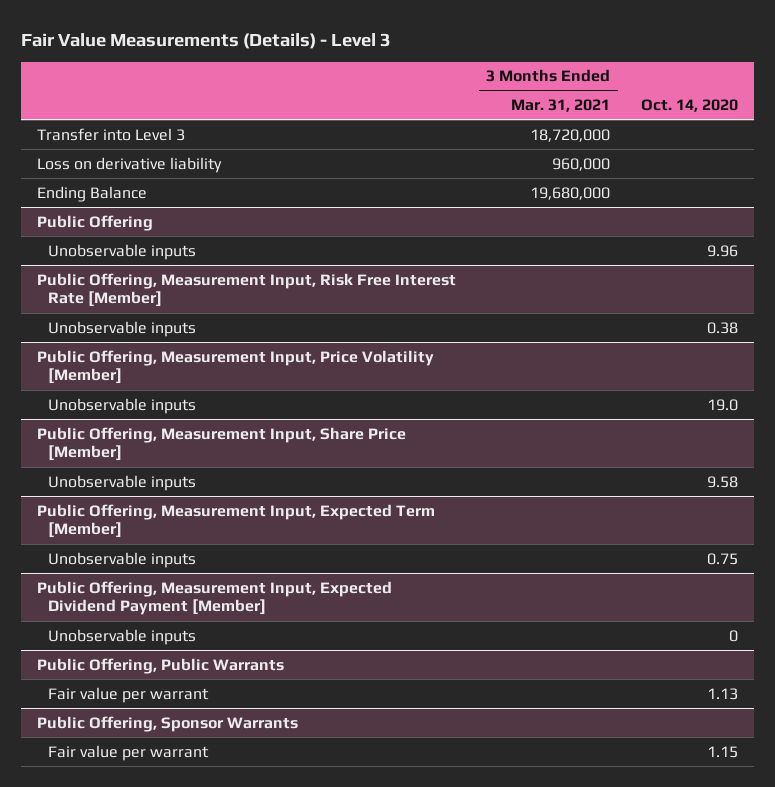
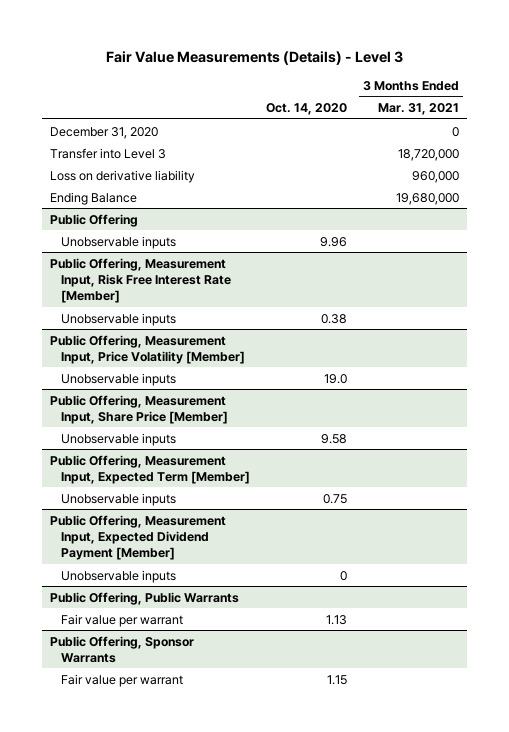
none -> [50,126,159,139] December 31, 2020

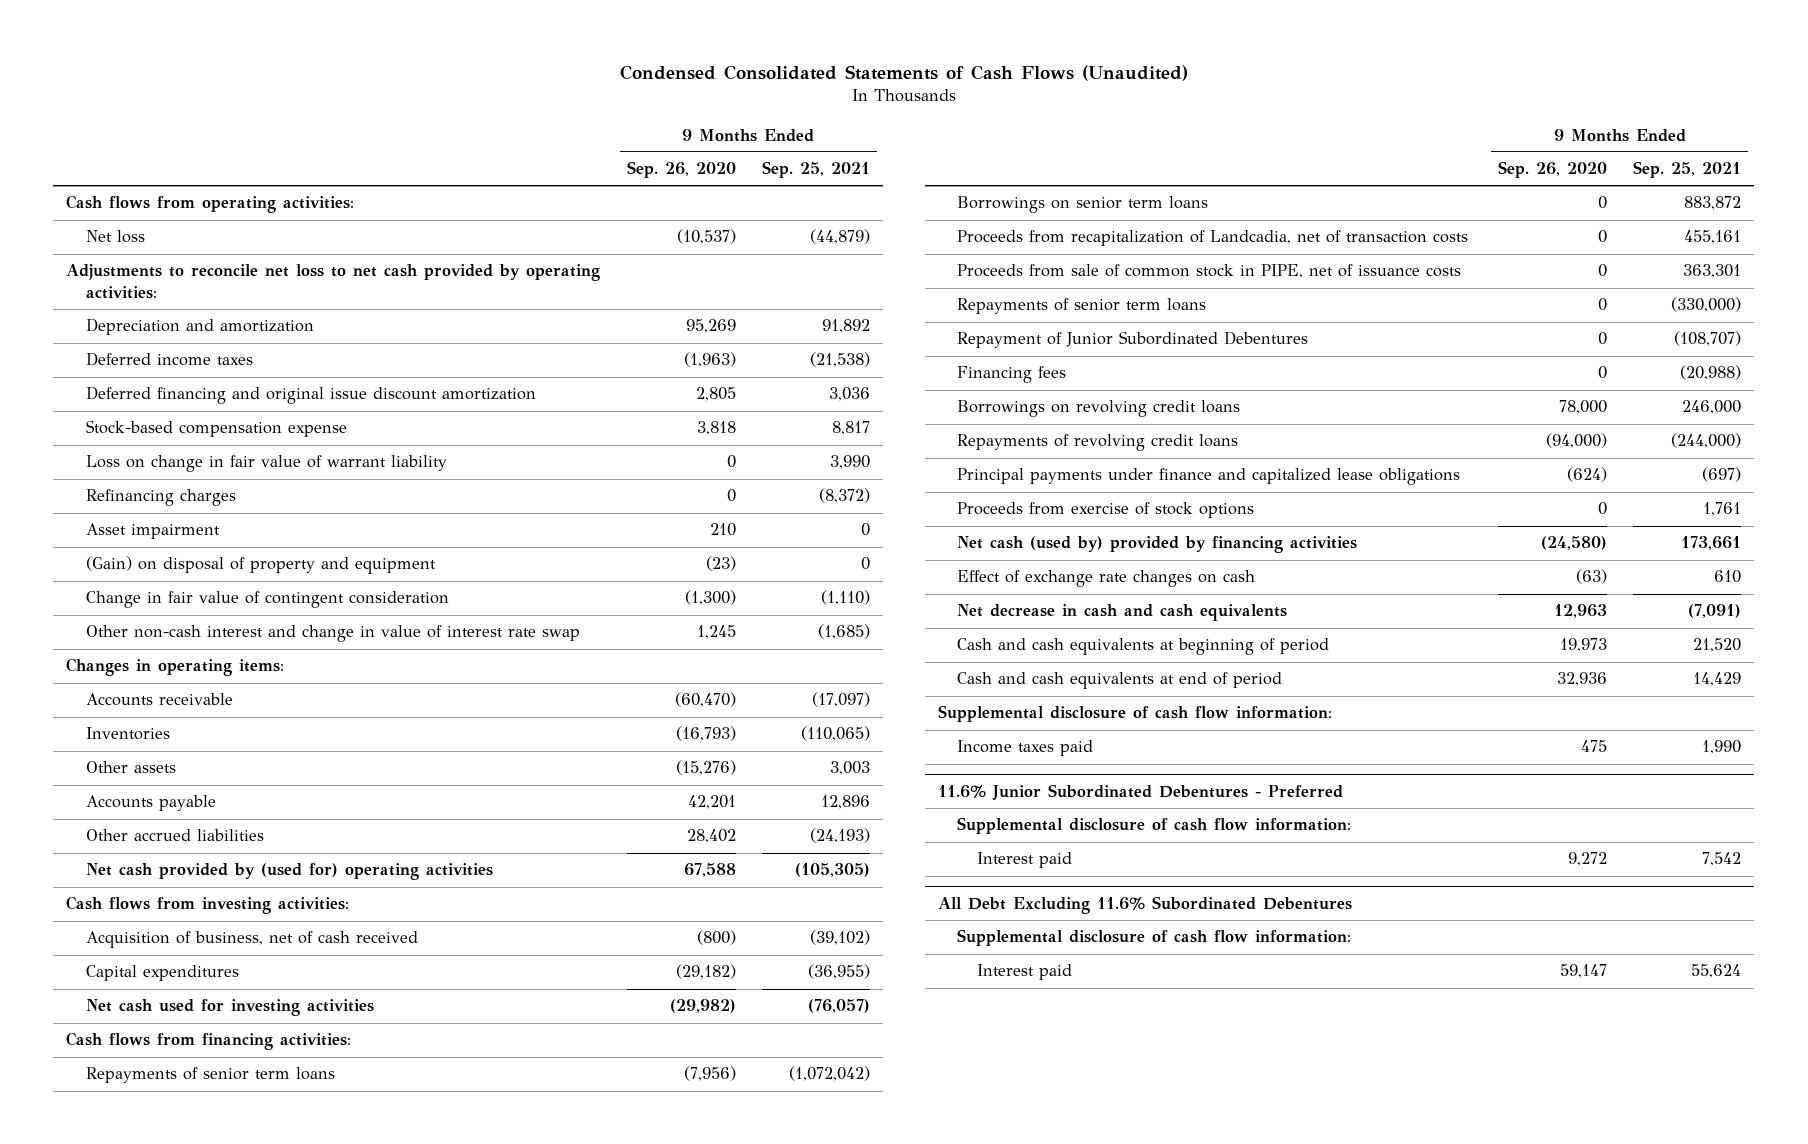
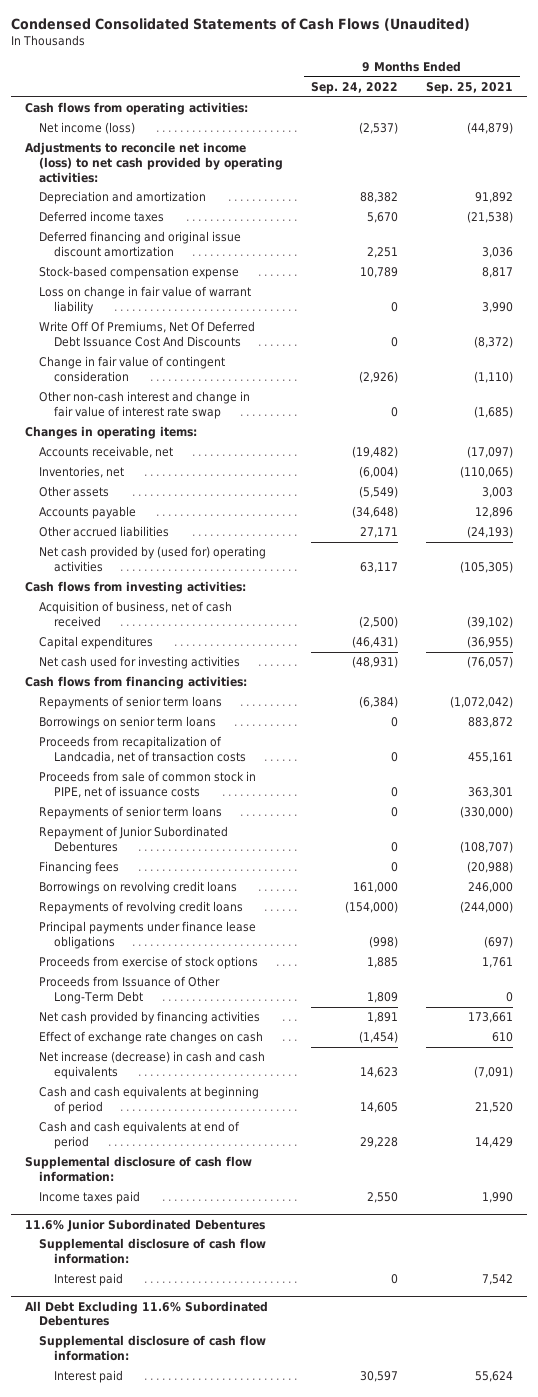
[626,161,736,179] Sep. 26, 2020 -> none
none -> [311,81,399,94] Sep. 24, 2022
[86,230,146,244] Net loss -> [39,122,136,135] Net income (loss)
[66,264,601,299] Adjustments to reconcile net loss to net cash provided by operating activities: -> [25,142,284,183] Adjustments to reconcile net income (loss) to net cash provided by operating activities:
[86,523,221,540] Asset impairment -> none
[86,556,437,575] (Gain) on disposal of property and equipment -> none
[86,489,237,507] Refinancing charges -> [39,321,256,347] Write Off Of Premiums, Net Of Deferred Debt Issuance Cost And Discounts
[86,625,581,643] Other non-cash interest and change in value of interest rate swap -> [39,391,251,419] Other non-cash interest and change in fair value of interest rate swap
[86,693,234,707] Accounts receivable -> [39,446,174,459] Accounts receivable, net
[86,727,171,741] Inventories -> [39,466,125,479] Inventories, net
[957,468,1461,486] Principal payments under finance and capitalized lease obligations -> [39,921,257,949] Principal payments under finance lease obligations
none -> [39,976,221,1004] Proceeds from Issuance of Other Long-Term Debt
[957,536,1358,554] Net cash (used by) provided by financing activities -> [39,1011,261,1025] Net cash provided by financing activities
[957,604,1288,622] Net decrease in cash and cash equivalents -> [39,1051,266,1079] Net increase (decrease) in cash and cash equivalents
[937,784,1343,801] 11.6% Junior Subordinated Debentures - Preferred -> [25,1218,266,1232] 11.6% Junior Subordinated Debentures

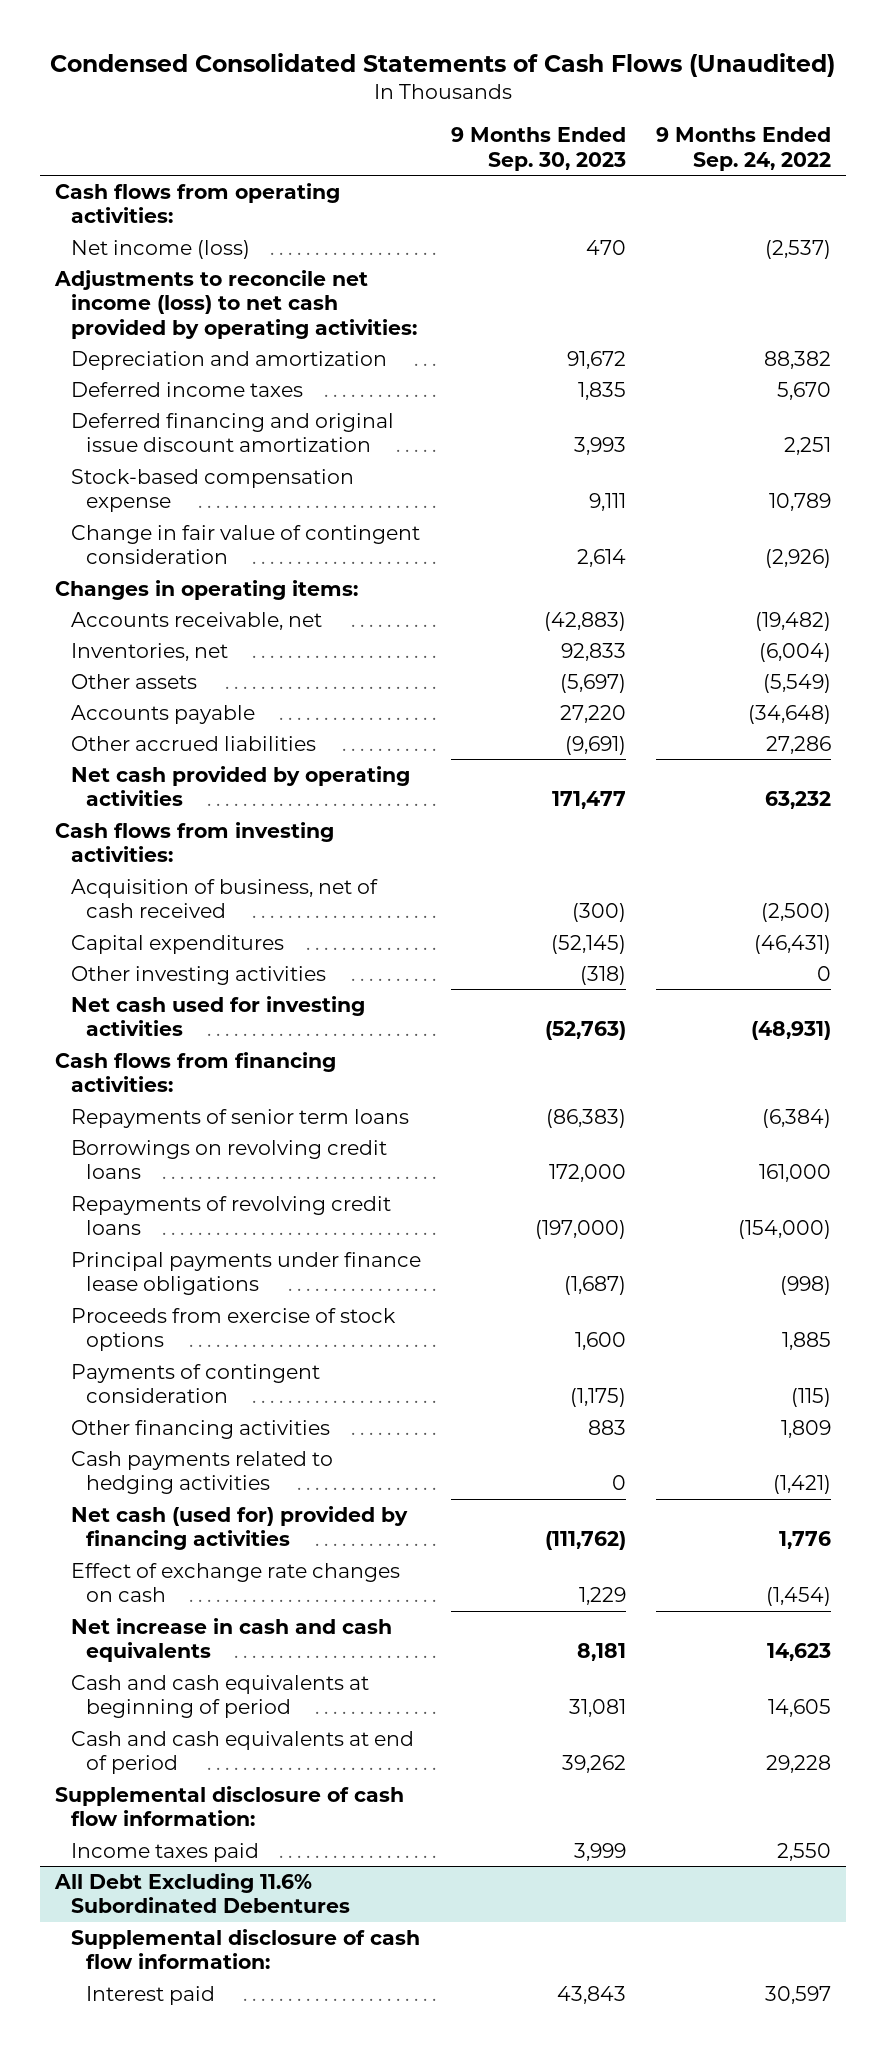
[426,81,514,94] Sep. 25, 2021 -> none
none -> [450,127,626,172] 9 Months Ended Sep. 30, 2023
[39,286,252,314] Loss on change in fair value of warrant liability -> none
[39,321,256,347] Write Off Of Premiums, Net Of Deferred Debt Issuance Cost And Discounts -> none
[39,391,251,419] Other non-cash interest and change in fair value of interest rate swap -> none
[360,527,399,539] 27,171 -> [766,735,832,754] 27,286
[39,546,267,572] Net cash provided by (used for) operating activities -> [70,765,410,807] Net cash provided by operating activities
[360,561,399,573] 63,117 -> [765,791,832,810] 63,232
none -> [70,965,326,985] Other investing activities
[39,716,217,730] Borrowings on senior term loans -> none
[39,736,246,763] Proceeds from recapitalization of Landcadia, net of transaction costs -> none
[39,771,257,798] Proceeds from sale of common stock in PIPE, net of issuance costs -> none
[39,806,223,820] Repayments of senior term loans -> none
[39,826,229,852] Repayment of Junior Subordinated Debentures -> none
[39,861,120,875] Financing fees -> none
none -> [70,1363,320,1404] Payments of contingent consideration
[39,976,221,1004] Proceeds from Issuance of Other Long-Term Debt -> [70,1419,330,1439] Other financing activities
none -> [70,1450,333,1495] Cash payments related to hedging activities
[39,1011,261,1025] Net cash provided by financing activities -> [70,1505,408,1551] Net cash (used for) provided by financing activities
[367,1012,399,1024] 1,891 -> [779,1531,832,1550] 1,776
[39,1051,266,1079] Net increase (decrease) in cash and cash equivalents -> [70,1617,392,1663] Net increase in cash and cash equivalents
[25,1218,266,1232] 11.6% Junior Subordinated Debentures -> none
[39,1238,267,1264] Supplemental disclosure of cash flow information: -> none
[53,1273,123,1287] Interest paid -> none

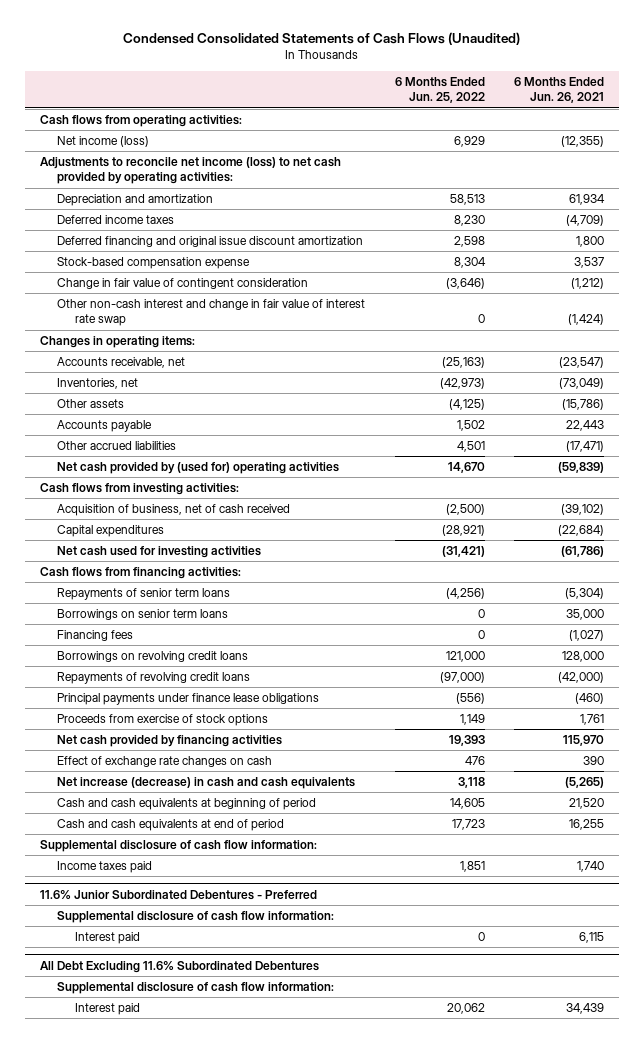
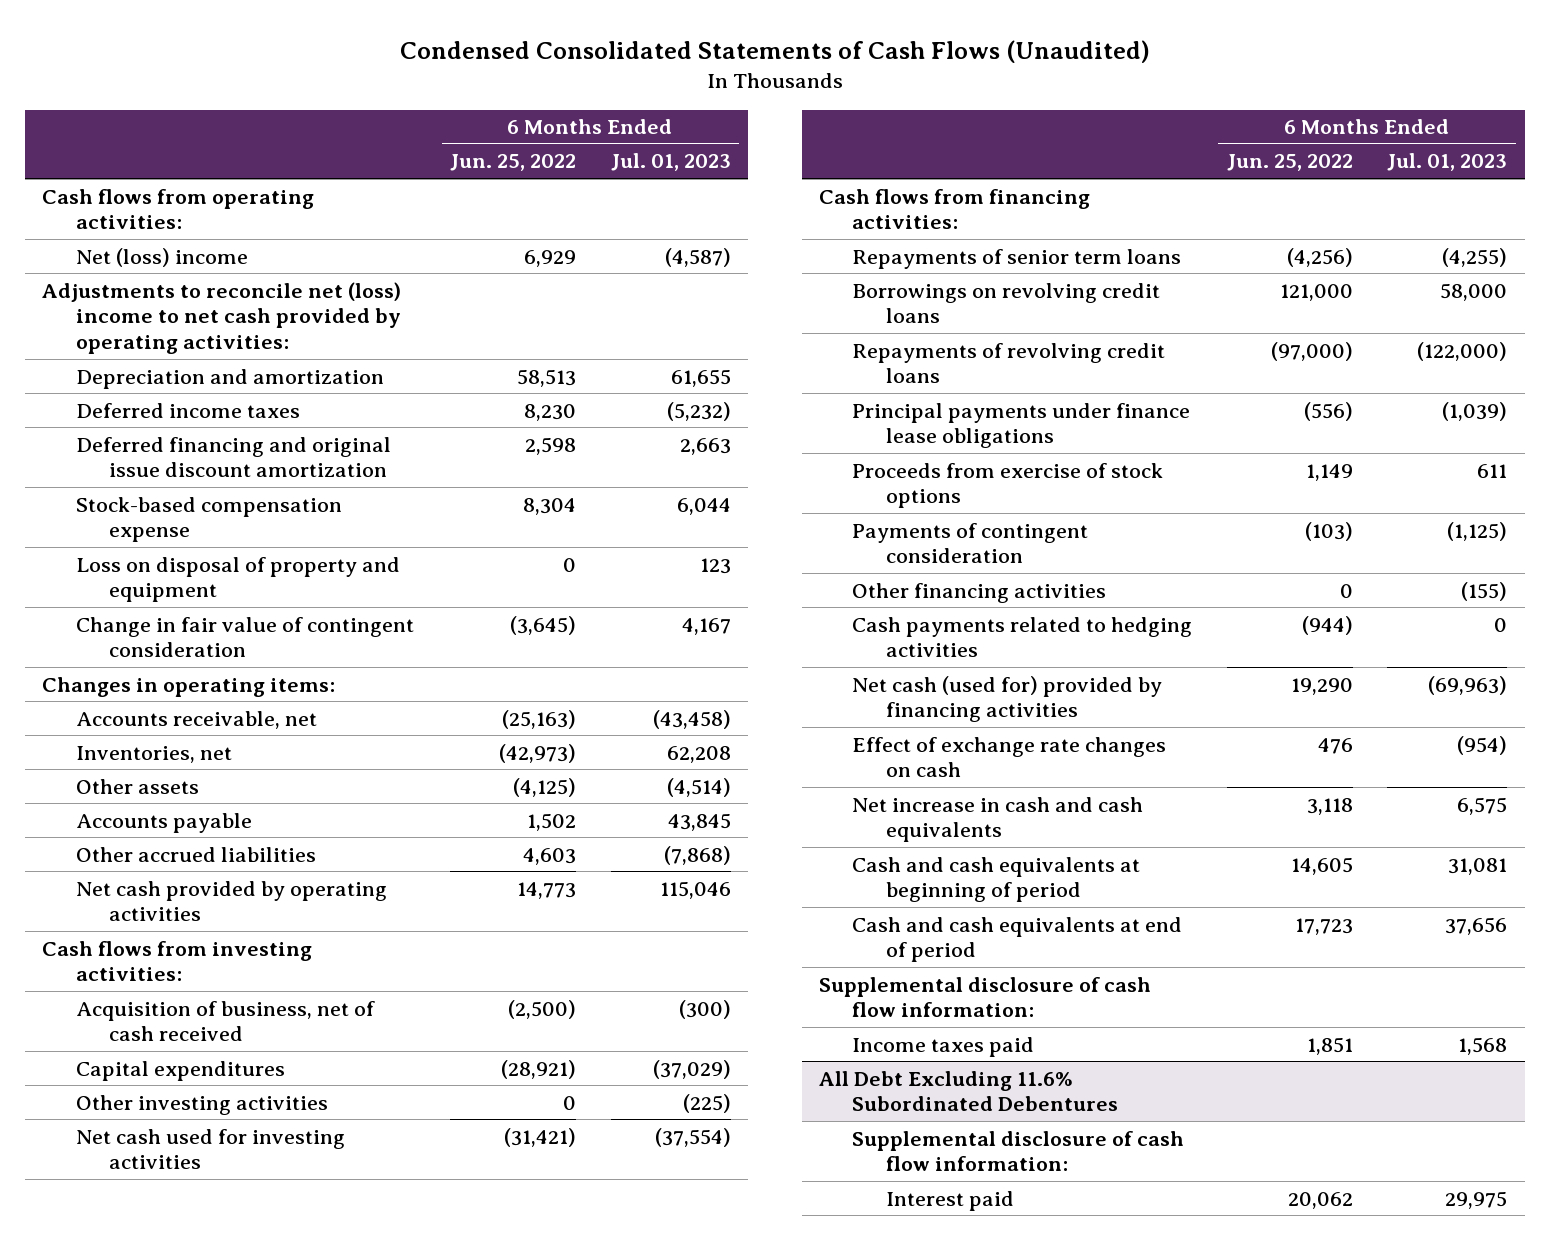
[514,77,605,104] 6 Months Ended Jun. 26, 2021 -> none
none -> [610,153,731,172] Jul. 01, 2023
[57,136,150,148] Net income (loss) -> [75,247,248,267] Net (loss) income
[39,157,341,185] Adjustments to reconcile net income (loss) to net cash provided by operating activities: -> [42,281,402,355] Adjustments to reconcile net (loss) income to net cash provided by operating activities:
[57,299,366,327] Other non-cash interest and change in fair value of interest rate swap -> none
none -> [75,556,400,603] Loss on disposal of property and equipment
[445,278,485,290] (3,646) -> [510,615,577,635] (3,645)
[456,441,485,453] 4,501 -> [523,847,577,865] 4,603
[57,462,340,475] Net cash provided by (used for) operating activities -> [75,880,387,922] Net cash provided by operating activities
[447,462,485,474] 14,670 -> [517,881,577,899] 14,773
none -> [75,1094,328,1115] Other investing activities
[57,609,229,621] Borrowings on senior term loans -> none
[57,630,134,642] Financing fees -> none
none -> [852,522,1089,564] Payments of contingent consideration
none -> [852,582,1107,603] Other financing activities
none -> [852,616,1193,658] Cash payments related to hedging activities
[57,735,283,748] Net cash provided by financing activities -> [852,675,1163,723] Net cash (used for) provided by financing activities
[448,735,485,747] 19,393 -> [1290,677,1353,695] 19,290
[57,777,356,790] Net increase (decrease) in cash and cash equivalents -> [852,796,1144,843] Net increase in cash and cash equivalents
[39,889,317,900] 11.6% Junior Subordinated Debentures - Preferred -> none
[57,911,335,924] Supplemental disclosure of cash flow information: -> none
[74,932,140,945] Interest paid -> none

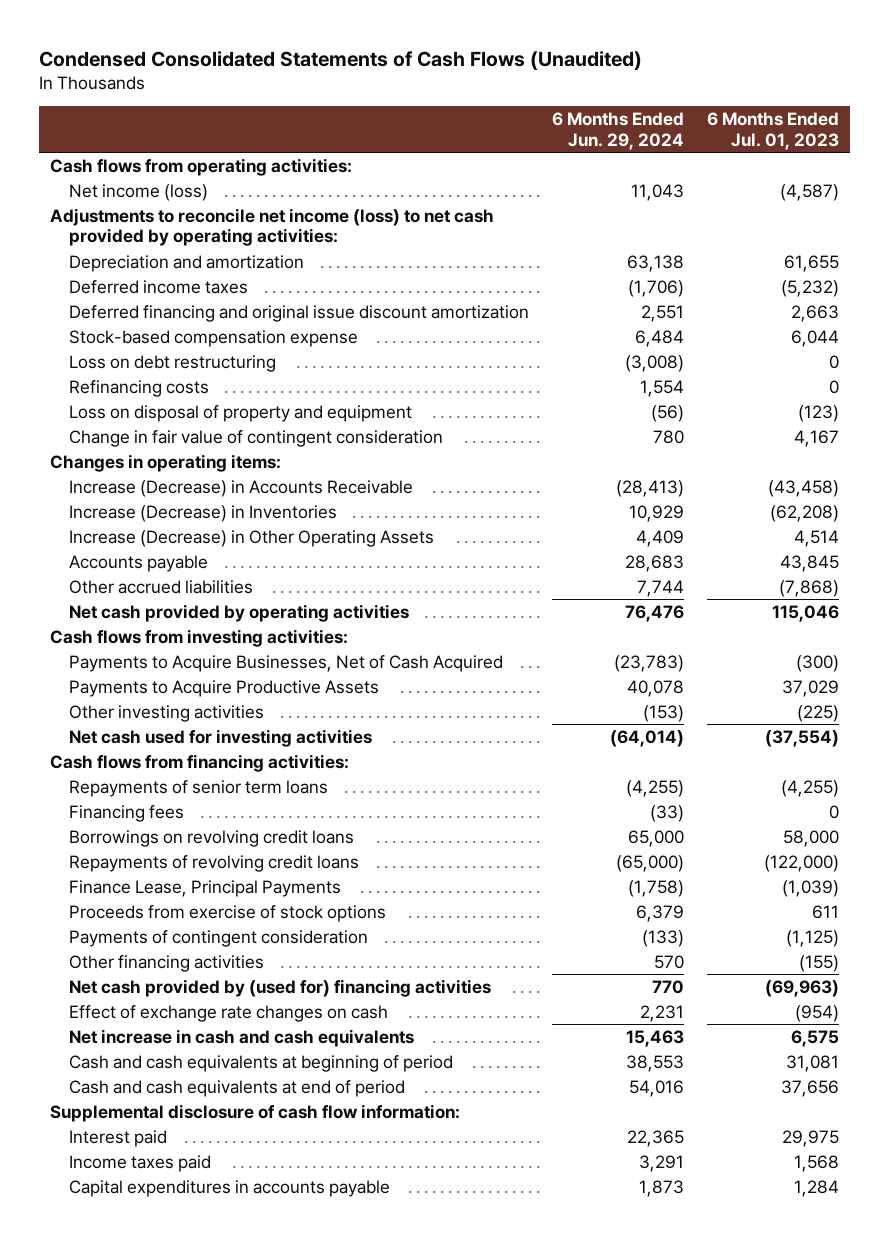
[450,154,577,172] Jun. 25, 2022 -> none
none -> [551,112,684,150] 6 Months Ended Jun. 29, 2024
[75,247,248,267] Net (loss) income -> [68,183,208,201] Net income (loss)
[42,281,402,355] Adjustments to reconcile net (loss) income to net cash provided by operating activities: -> [50,207,495,247] Adjustments to reconcile net income (loss) to net cash provided by operating activities:
none -> [68,354,276,372] Loss on debt restructuring
none -> [68,379,209,397] Refinancing costs
[699,557,731,574] 123 -> [797,404,839,422] (123)
[75,710,317,729] Accounts receivable, net -> [68,479,413,497] Increase (Decrease) in Accounts Receivable
[75,745,232,763] Inventories, net -> [68,504,337,522] Increase (Decrease) in Inventories
[666,745,731,763] 62,208 -> [769,504,839,522] (62,208)
[75,778,199,794] Other assets -> [68,529,434,547] Increase (Decrease) in Other Operating Assets
[666,777,731,797] (4,514) -> [793,529,839,547] 4,514
[75,1060,285,1081] Capital expenditures -> none
[75,1000,375,1042] Acquisition of business, net of cash received -> [68,654,503,672] Payments to Acquire Businesses, Net of Cash Acquired
none -> [68,679,379,697] Payments to Acquire Productive Assets
none -> [68,804,184,822] Financing fees
[852,402,1191,449] Principal payments under finance lease obligations -> [68,879,341,897] Finance Lease, Principal Payments
[852,616,1193,658] Cash payments related to hedging activities -> none
[852,675,1163,723] Net cash (used for) provided by financing activities -> [68,978,491,997] Net cash provided by (used for) financing activities
[819,1070,1119,1112] All Debt Excluding 11.6% Subordinated Debentures -> none
[852,1130,1185,1172] Supplemental disclosure of cash flow information: -> none
[852,1036,1035,1057] Income taxes paid -> [68,1154,211,1172] Income taxes paid
none -> [68,1179,390,1197] Capital expenditures in accounts payable

